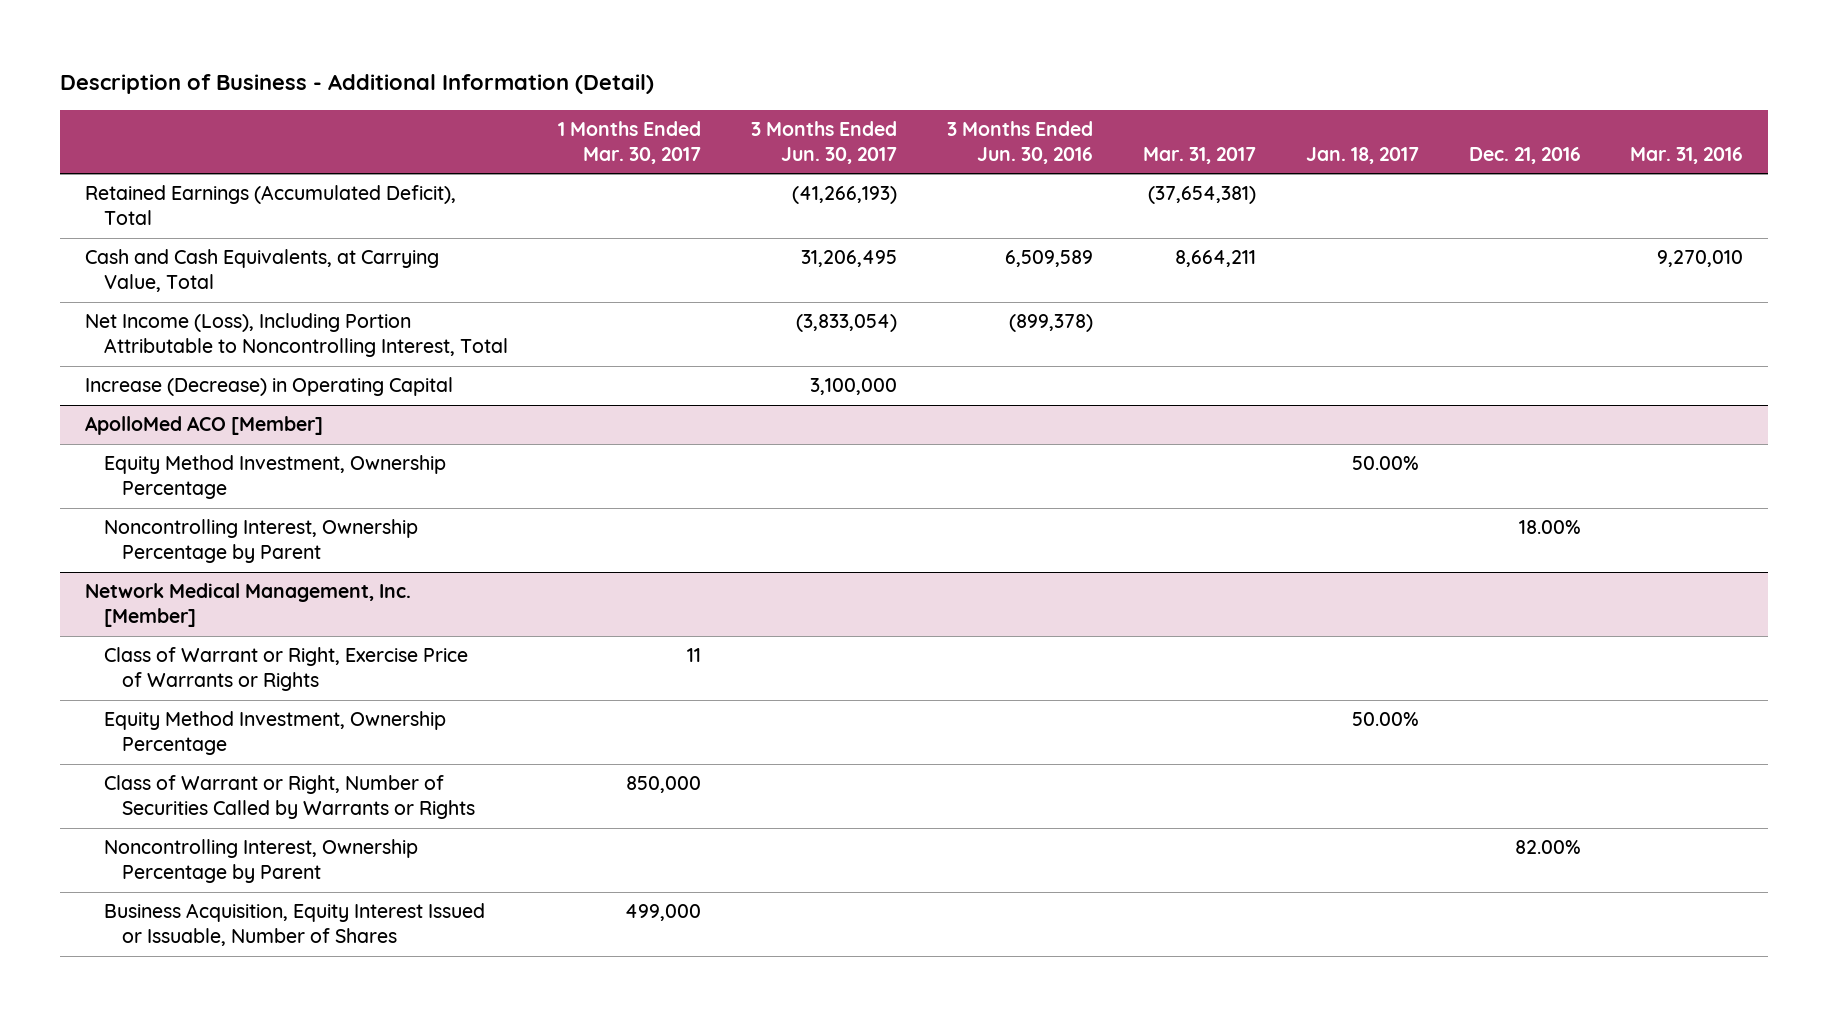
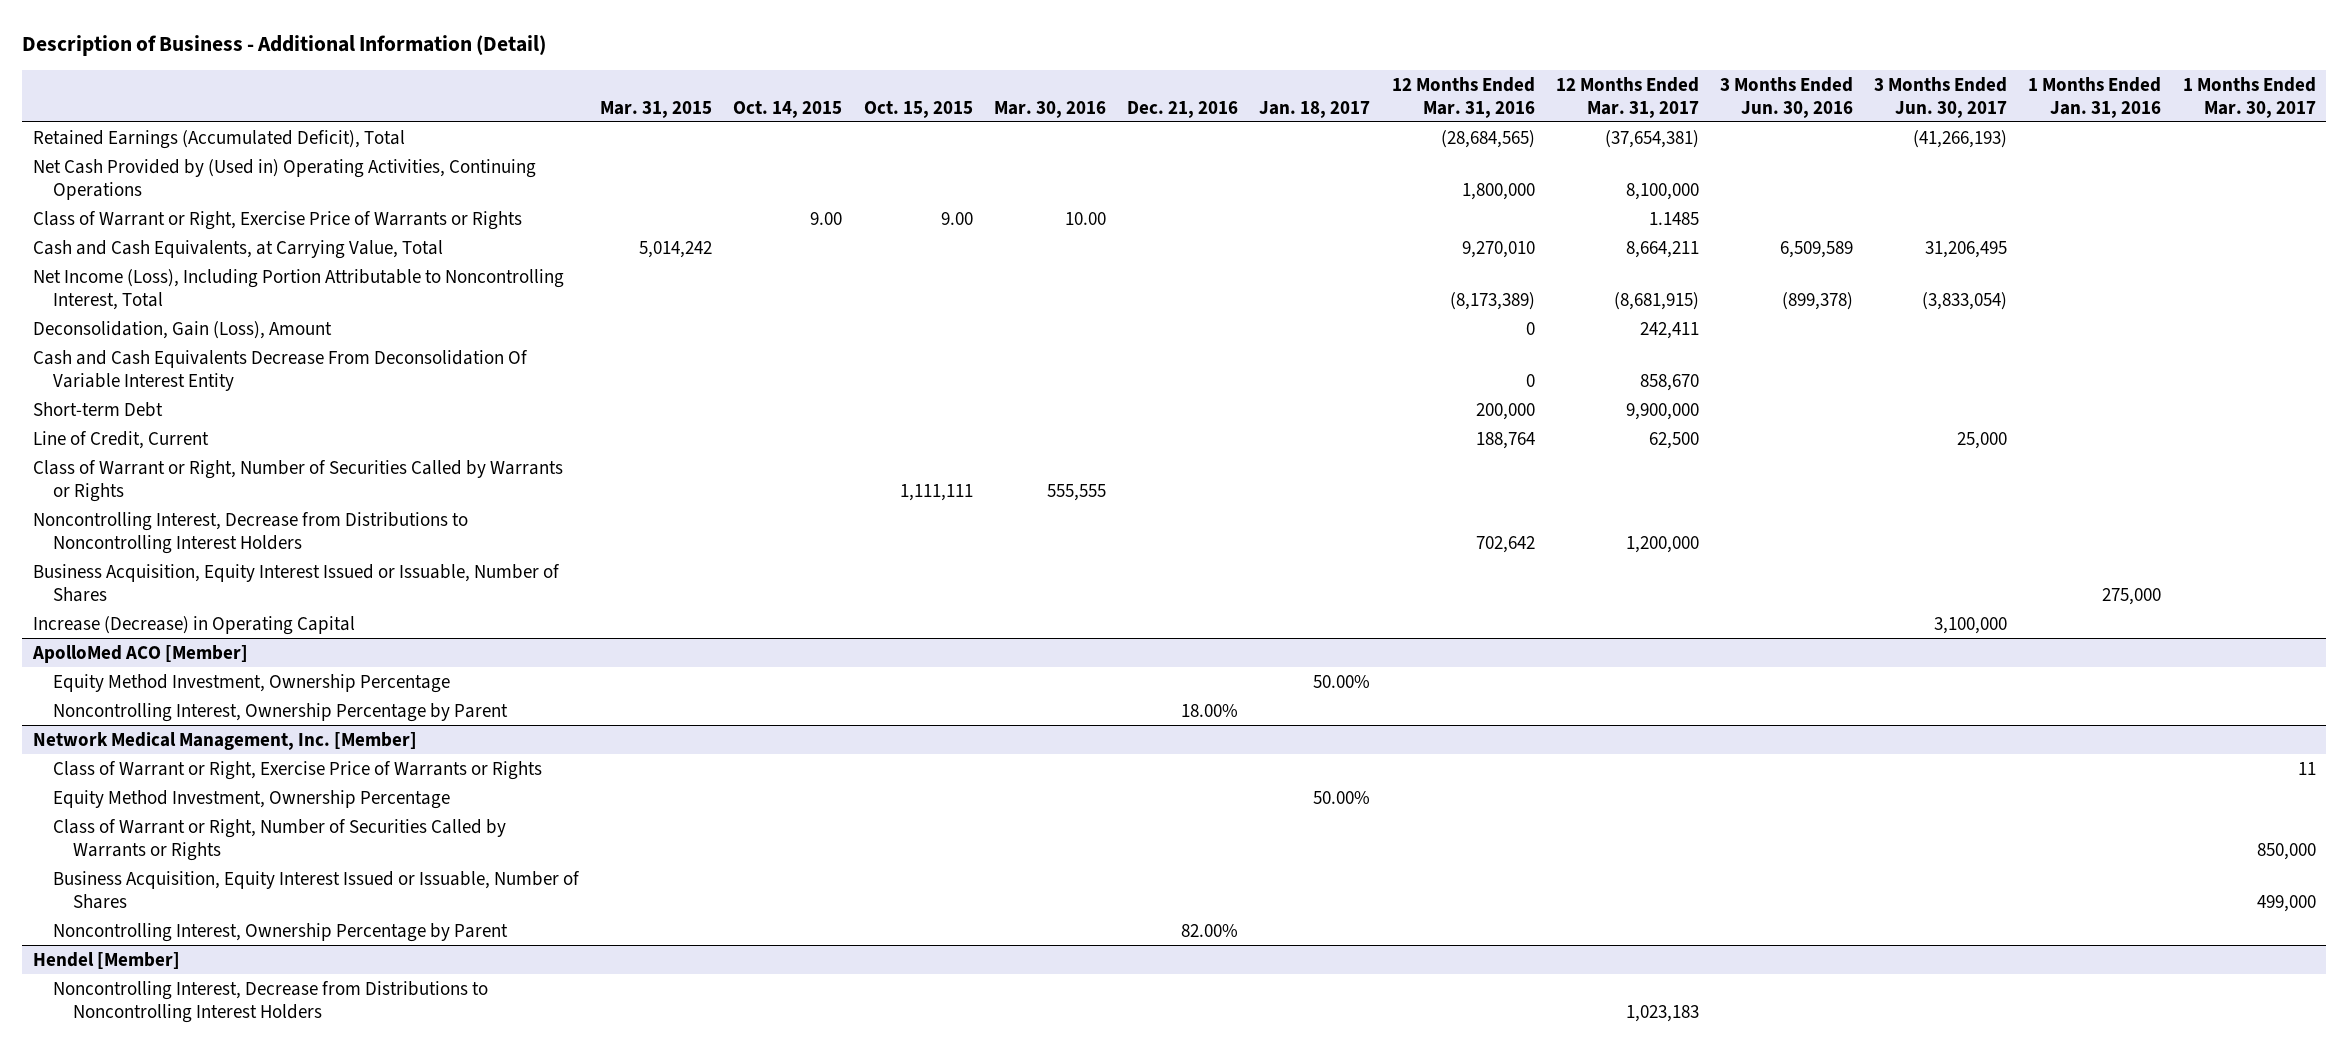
[1142,146,1256,164] Mar. 31, 2017 -> none
[1630,146,1744,164] Mar. 31, 2016 -> none
none -> [600,100,713,118] Mar. 31, 2015
none -> [733,100,843,118] Oct. 14, 2015
none -> [863,100,973,118] Oct. 15, 2015
none -> [993,100,1106,118] Mar. 30, 2016
none -> [1391,76,1535,118] 12 Months Ended Mar. 31, 2016
none -> [1555,76,1699,118] 12 Months Ended Mar. 31, 2017
none -> [2028,76,2162,118] 1 Months Ended Jan. 31, 2016
none -> [32,158,536,200] Net Cash Provided by (Used in) Operating Activities, Continuing Operations
none -> [32,210,522,230] Class of Warrant or Right, Exercise Price of Warrants or Rights
none -> [32,320,332,339] Deconsolidation, Gain (Loss), Amount
none -> [32,349,528,391] Cash and Cash Equivalents Decrease From Deconsolidation Of Variable Interest Entity
none -> [32,401,163,417] Short-term Debt
none -> [32,430,209,449] Line of Credit, Current
none -> [32,459,563,502] Class of Warrant or Right, Number of Securities Called by Warrants or Rights
none -> [32,511,468,554] Noncontrolling Interest, Decrease from Distributions to Noncontrolling Interest Holders
none -> [32,563,560,602] Business Acquisition, Equity Interest Issued or Issuable, Number of Shares
[103,839,418,884] Noncontrolling Interest, Ownership Percentage by Parent -> [52,922,508,942] Noncontrolling Interest, Ownership Percentage by Parent
none -> [32,951,180,969] Hendel [Member]
none -> [52,980,488,1023] Noncontrolling Interest, Decrease from Distributions to Noncontrolling Interest Holders

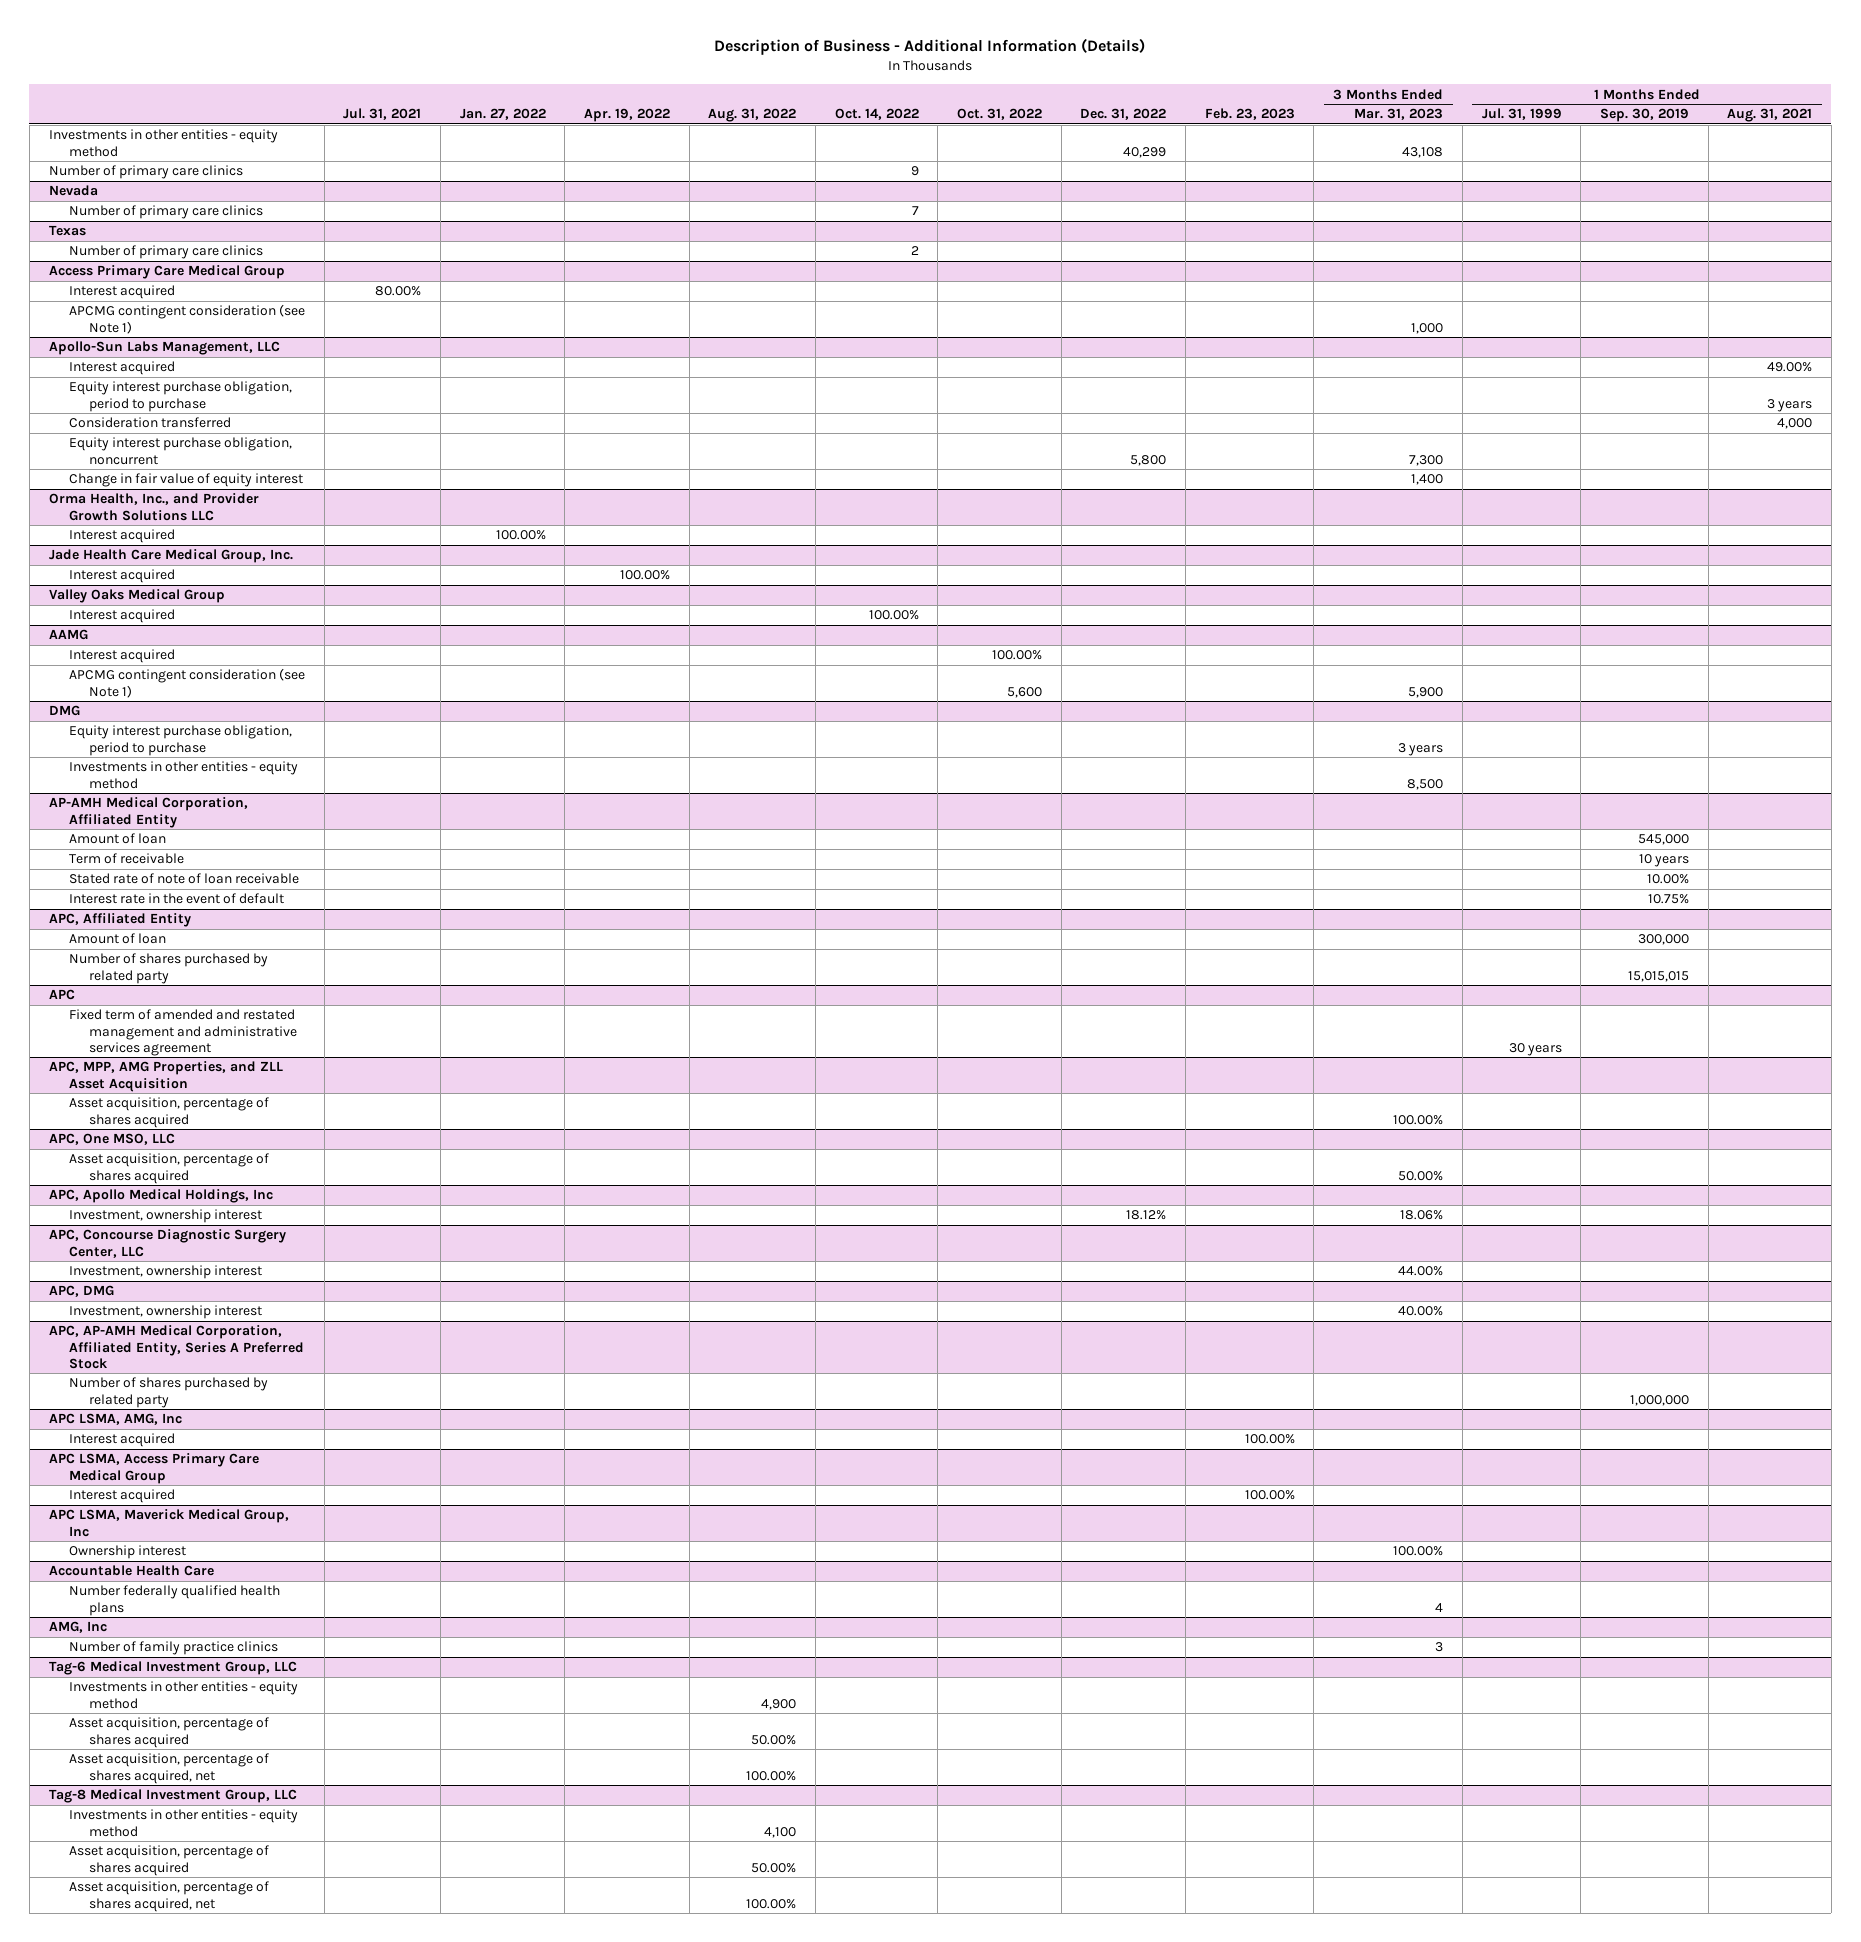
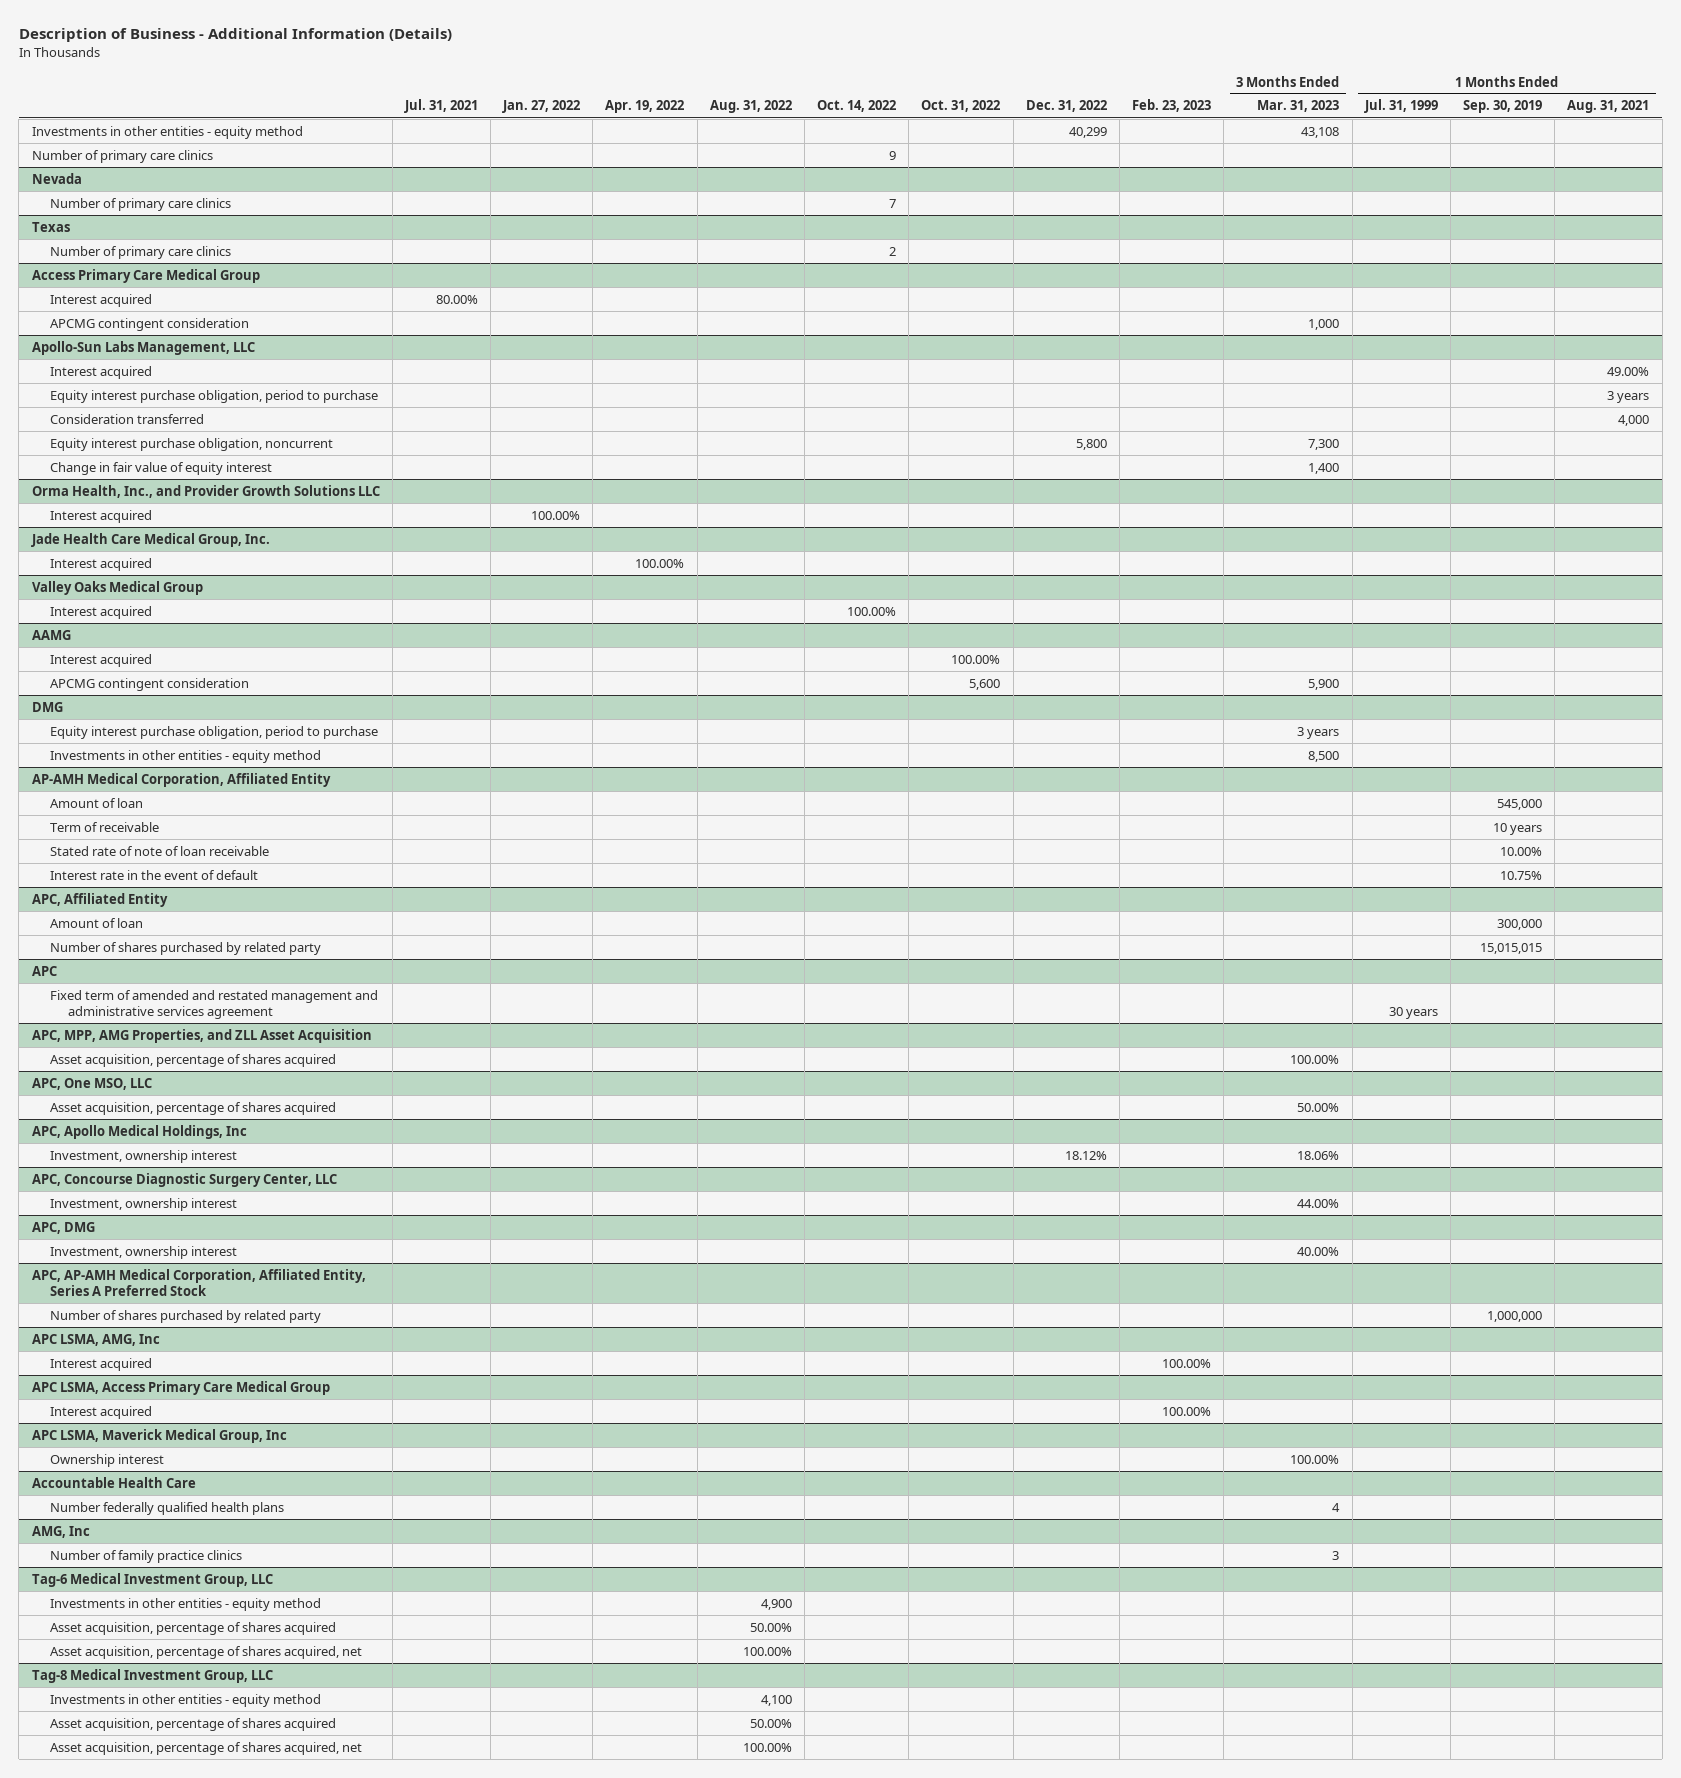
[68,304,305,334] APCMG contingent consideration (see Note 1) -> [49,317,249,331] APCMG contingent consideration
[68,668,305,698] APCMG contingent consideration (see Note 1) -> [49,677,249,691] APCMG contingent consideration

